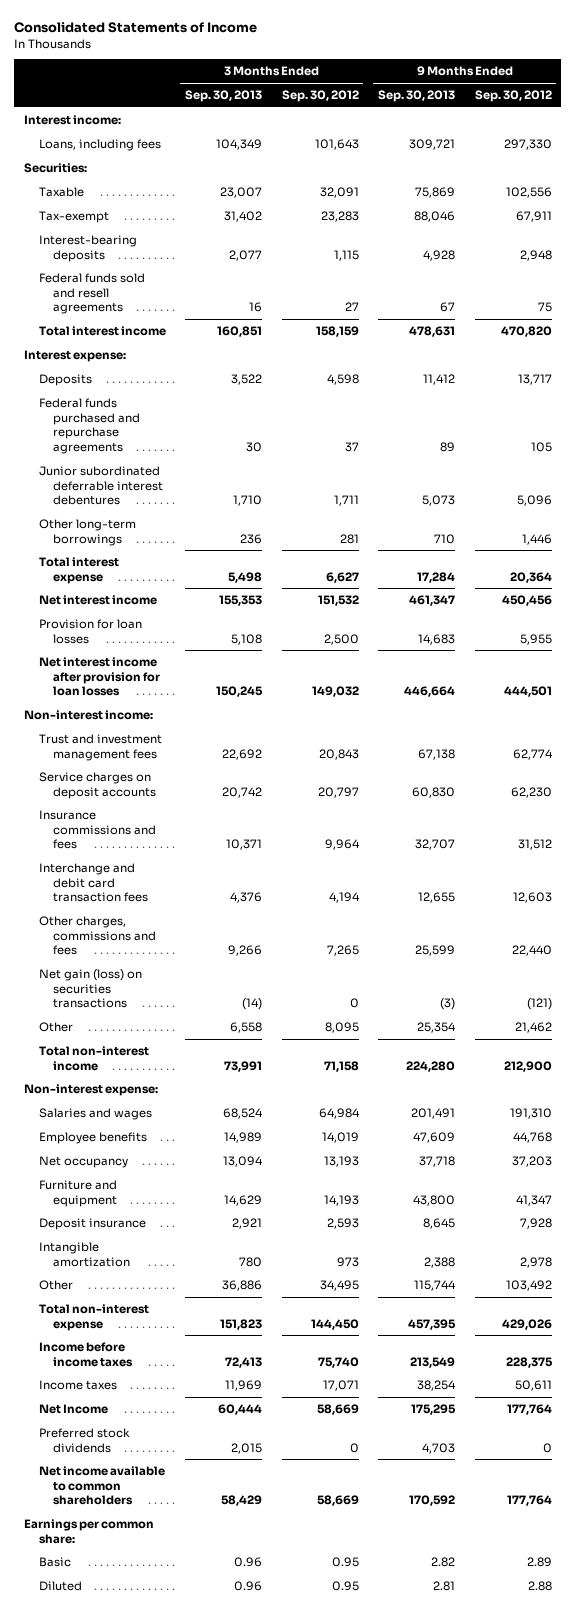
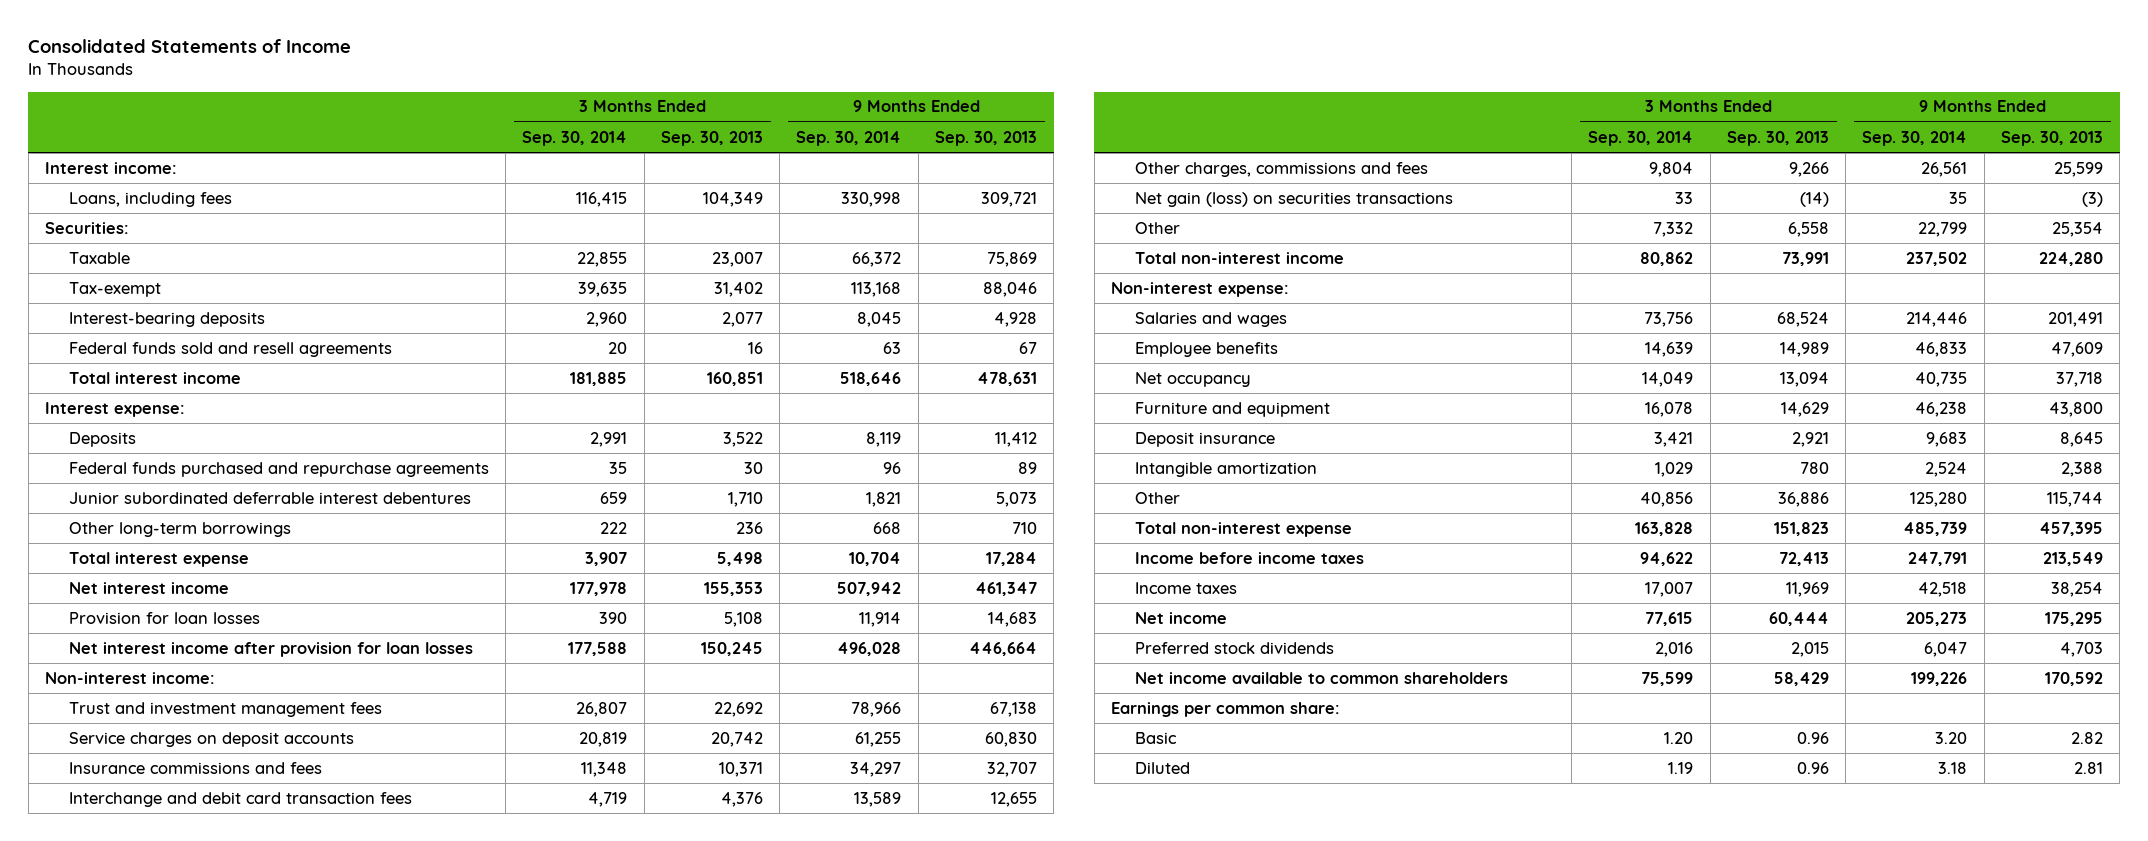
[281,90,359,103] Sep. 30, 2012 -> none
[474,90,552,103] Sep. 30, 2012 -> none
none -> [522,130,628,146] Sep. 30, 2014
none -> [796,130,902,146] Sep. 30, 2014
[38,1404,108,1415] Net Income -> [1134,611,1227,624] Net income

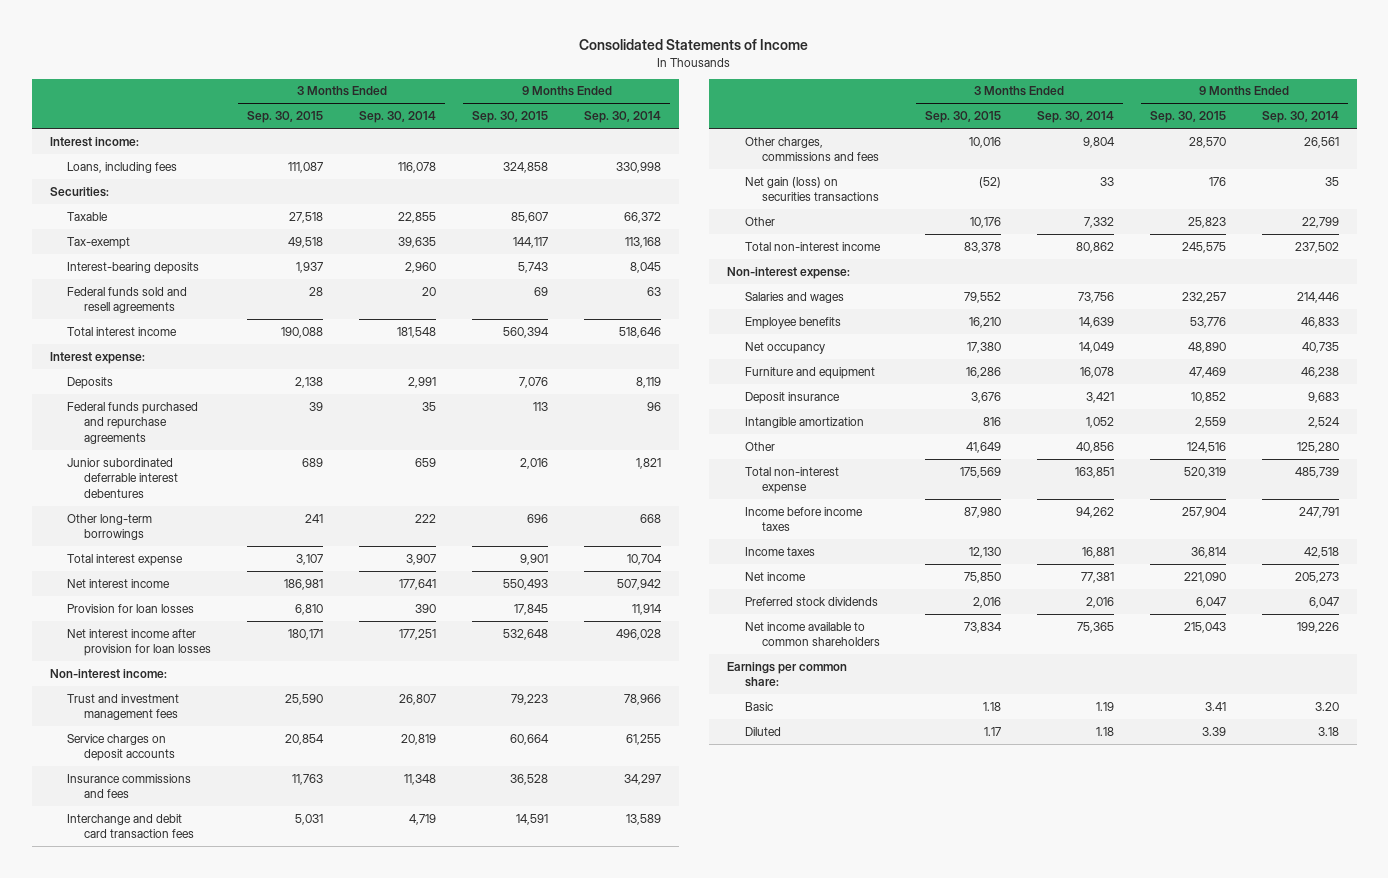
[660,130,763,146] Sep. 30, 2013 -> none
[934,130,1037,146] Sep. 30, 2013 -> none
none -> [247,111,324,124] Sep. 30, 2015
none -> [472,111,549,124] Sep. 30, 2015
[576,191,628,207] 116,415 -> [398,161,437,173] 116,078
[570,371,628,386] 181,885 -> [397,326,437,338] 181,548
[570,581,628,596] 177,978 -> [399,578,437,590] 177,641
[568,641,628,656] 177,588 -> [399,628,437,640] 177,251
[1655,461,1694,477] 1,029 -> [1085,416,1114,428] 1,052
[1635,521,1694,536] 163,828 -> [1074,466,1114,478] 163,851
[1640,551,1694,566] 94,622 -> [1075,506,1114,518] 94,262
[1645,581,1694,597] 17,007 -> [1081,546,1114,558] 16,881
[1645,611,1694,626] 77,615 -> [1080,571,1114,583] 77,381
[1641,671,1694,686] 75,599 -> [1076,621,1114,633] 75,365
[1664,731,1694,744] 1.20 -> [1095,701,1114,711] 1.19
[1668,761,1694,774] 1.19 -> [1095,726,1114,736] 1.18

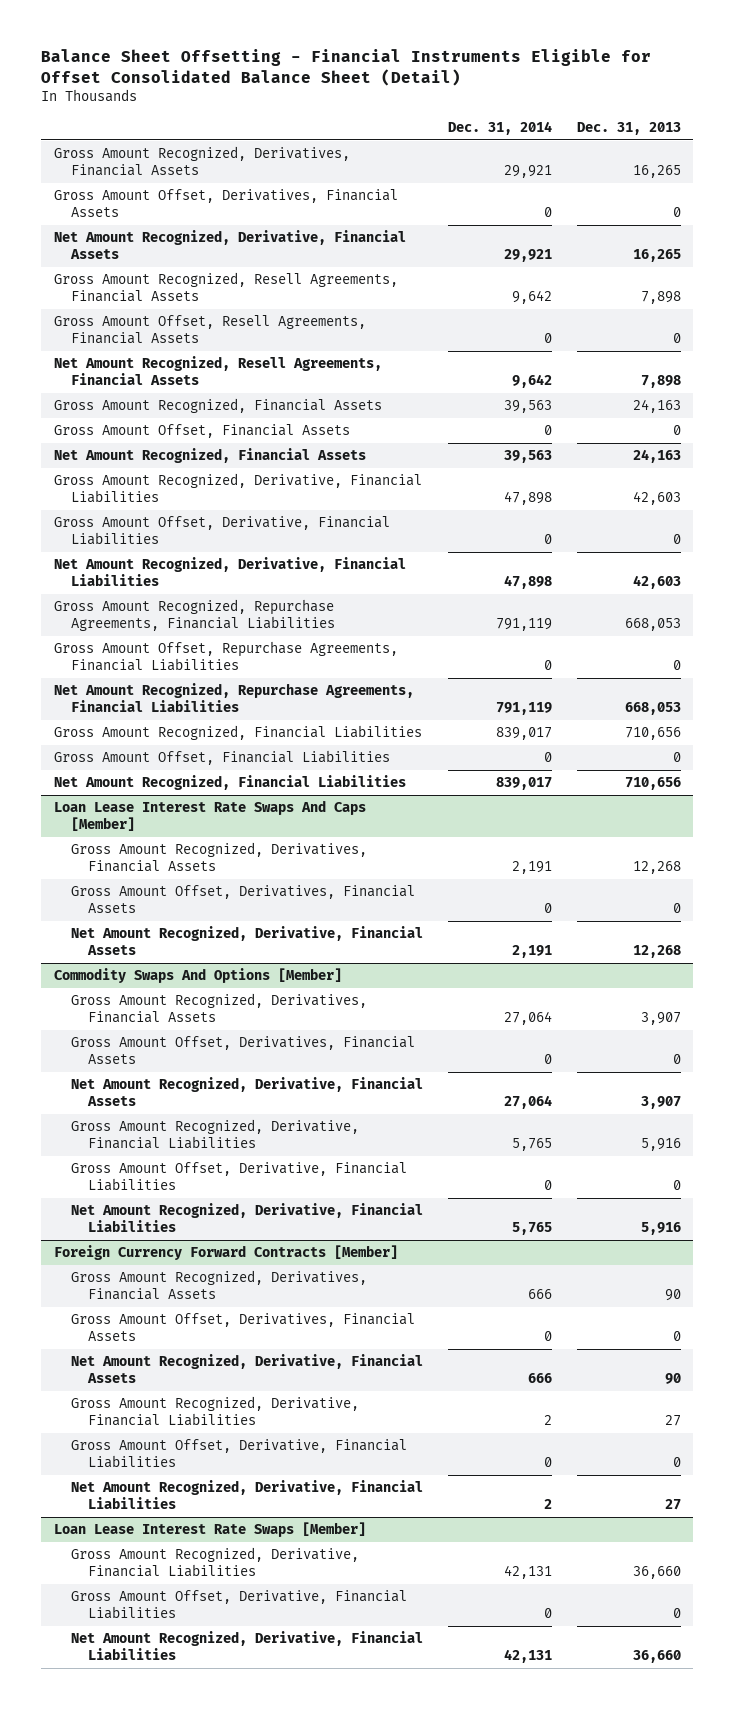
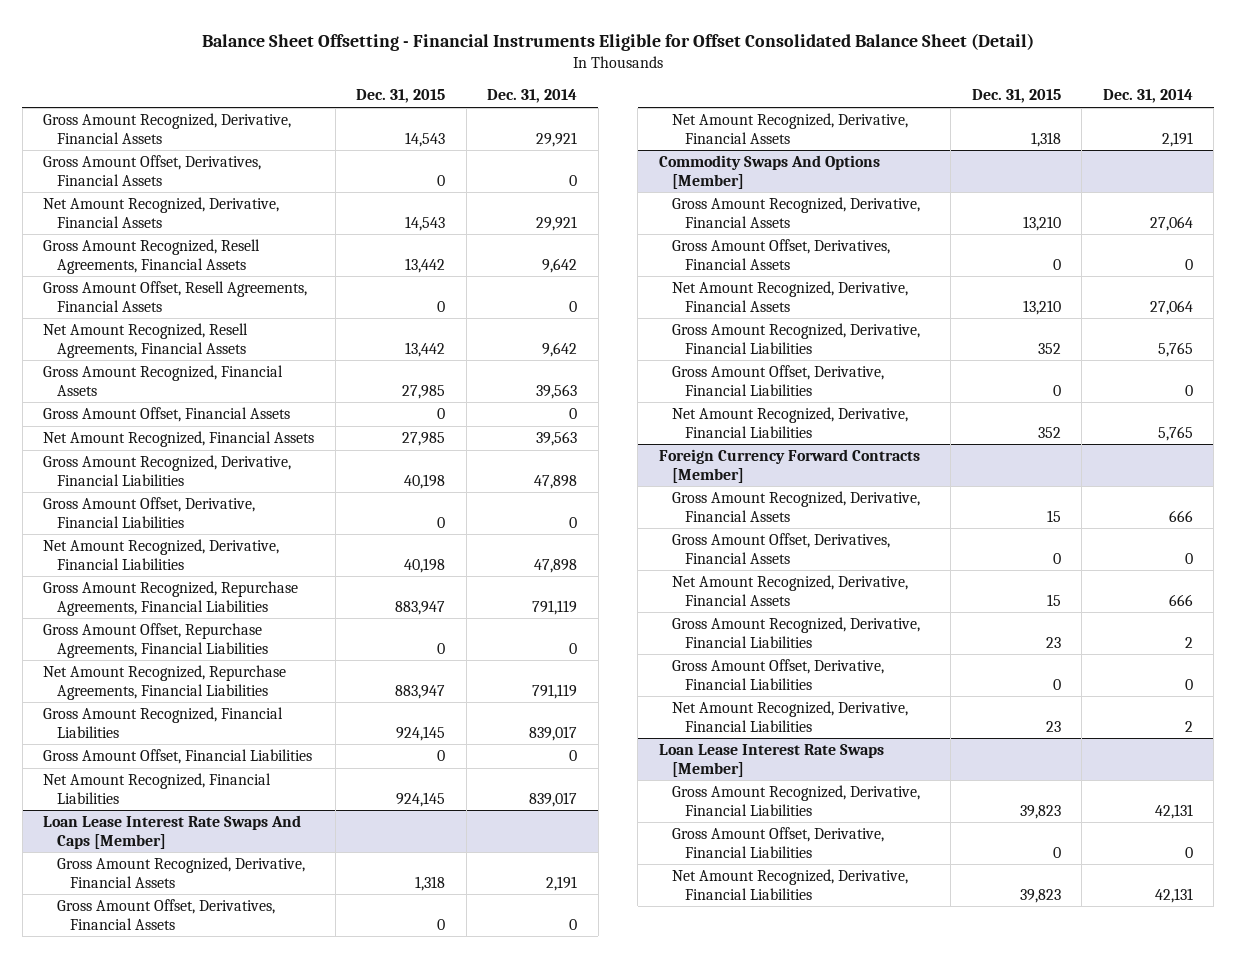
[576,121,681,135] Dec. 31, 2013 -> none
none -> [356,89,446,104] Dec. 31, 2015
[53,146,350,176] Gross Amount Recognized, Derivatives, Financial Assets -> [43,113,292,144] Gross Amount Recognized, Derivative, Financial Assets
[70,842,367,872] Gross Amount Recognized, Derivatives, Financial Assets -> [56,857,305,888] Gross Amount Recognized, Derivative, Financial Assets
[70,993,367,1023] Gross Amount Recognized, Derivatives, Financial Assets -> [671,197,920,228] Gross Amount Recognized, Derivative, Financial Assets
[70,1270,367,1300] Gross Amount Recognized, Derivatives, Financial Assets -> [671,491,920,522] Gross Amount Recognized, Derivative, Financial Assets

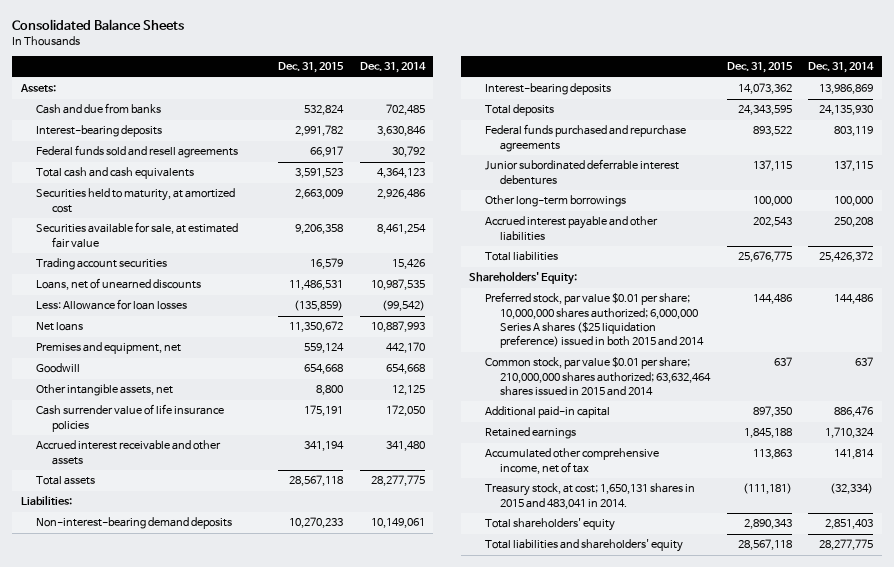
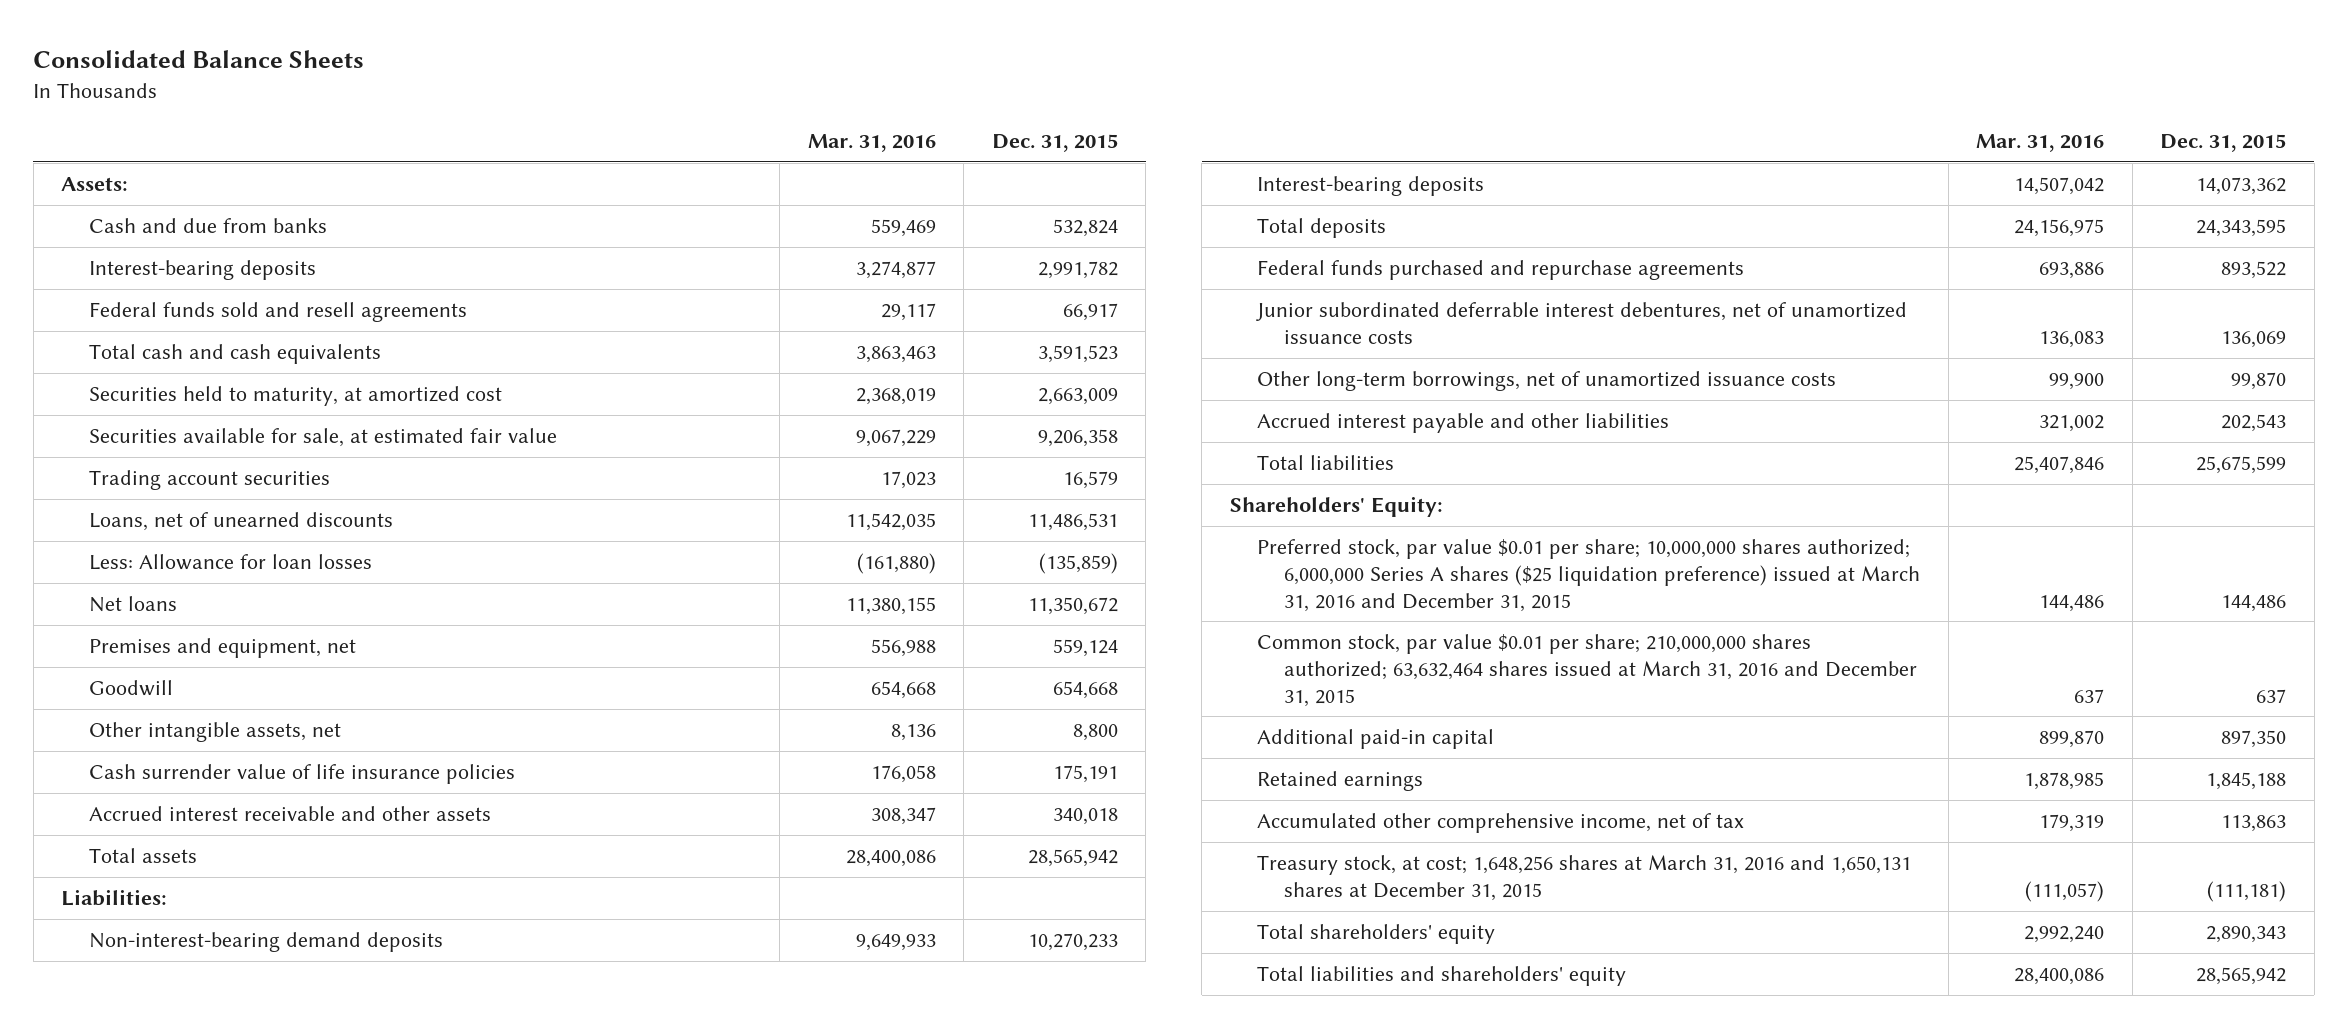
[359,62,426,74] Dec. 31, 2014 -> none
none -> [807,134,936,153] Mar. 31, 2016
[304,441,345,452] 341,194 -> [1052,808,1118,826] 340,018
[289,475,344,487] 28,567,118 -> [1027,849,1118,868] 28,565,942
[484,159,679,185] Junior subordinated deferrable interest debentures -> [1255,302,1907,344] Junior subordinated deferrable interest debentures, net of unamortized issuance costs
[752,160,792,172] 137,115 -> [2221,330,2287,348] 136,069
[484,195,626,208] Other long-term borrowings -> [1256,371,1836,392] Other long-term borrowings, net of unamortized issuance costs
[752,196,792,207] 100,000 -> [2231,372,2287,391] 99,870
[737,251,792,263] 25,676,775 -> [2196,456,2287,475] 25,675,599
[484,292,705,349] Preferred stock, par value $0.01 per share; 10,000,000 shares authorized; 6,000,000 Series A shares ($25 liquidation preference) issued in both 2015 and 2014 -> [1256,539,1921,612] Preferred stock, par value $0.01 per share; 10,000,000 shares authorized; 6,000,000 Series A shares ($25 liquidation preference) issued at March 31, 2016 and December 31, 2015
[484,357,712,397] Common stock, par value $0.01 per share; 210,000,000 shares authorized; 63,632,464 shares issued in 2015 and 2014 -> [1256,634,1918,707] Common stock, par value $0.01 per share; 210,000,000 shares authorized; 63,632,464 shares issued at March 31, 2016 and December 31, 2015
[484,483,695,509] Treasury stock, at cost; 1,650,131 shares in 2015 and 483,041 in 2014. -> [1256,855,1911,901] Treasury stock, at cost; 1,648,256 shares at March 31, 2016 and 1,650,131 shares at December 31, 2015
[737,539,792,551] 28,567,118 -> [2196,967,2287,986] 28,565,942

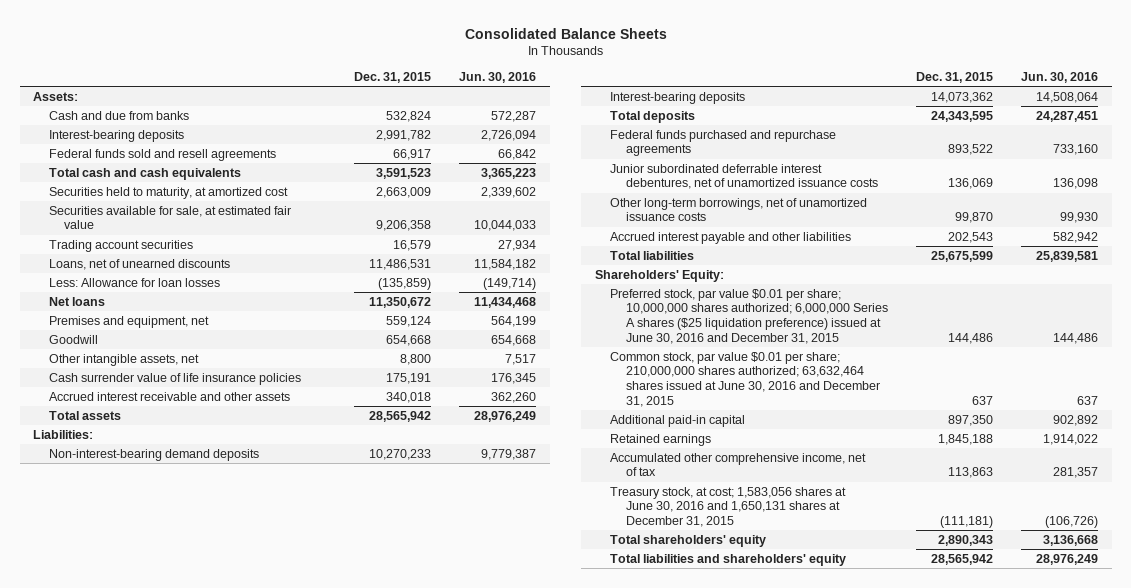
[807,134,936,153] Mar. 31, 2016 -> none
none -> [459,72,537,84] Jun. 30, 2016
[1256,539,1921,612] Preferred stock, par value $0.01 per share; 10,000,000 shares authorized; 6,000,000 Series A shares ($25 liquidation preference) issued at March 31, 2016 and December 31, 2015 -> [610,288,888,345] Preferred stock, par value $0.01 per share; 10,000,000 shares authorized; 6,000,000 Series A shares ($25 liquidation preference) issued at June 30, 2016 and December 31, 2015
[1256,634,1918,707] Common stock, par value $0.01 per share; 210,000,000 shares authorized; 63,632,464 shares issued at March 31, 2016 and December 31, 2015 -> [610,351,880,408] Common stock, par value $0.01 per share; 210,000,000 shares authorized; 63,632,464 shares issued at June 30, 2016 and December 31, 2015
[1256,855,1911,901] Treasury stock, at cost; 1,648,256 shares at March 31, 2016 and 1,650,131 shares at December 31, 2015 -> [610,486,847,528] Treasury stock, at cost; 1,583,056 shares at June 30, 2016 and 1,650,131 shares at December 31, 2015

